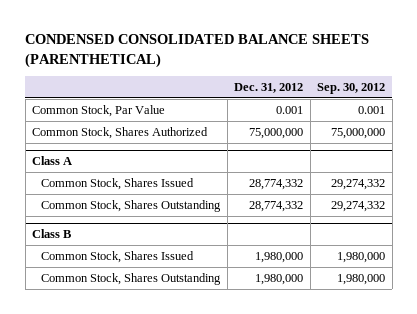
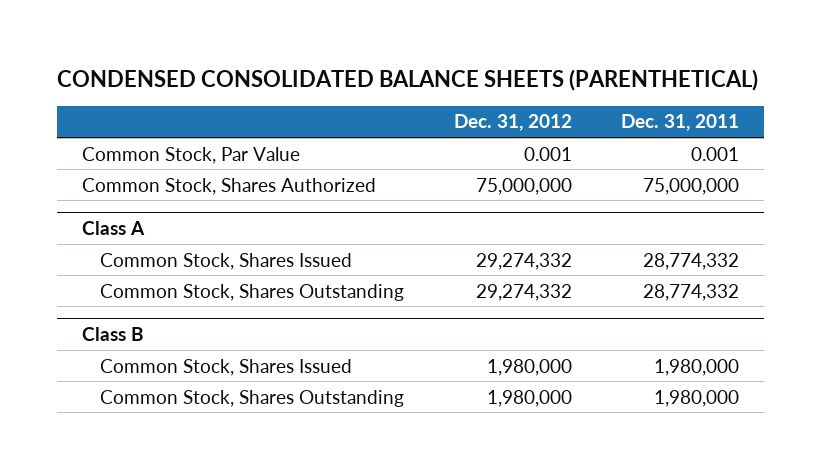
[317,83,386,95] Sep. 30, 2012 -> none
none -> [621,114,740,132] Dec. 31, 2011
[249,178,304,190] 28,774,332 -> [475,252,572,270] 29,274,332
[249,200,304,212] 28,774,332 -> [475,283,572,301] 29,274,332

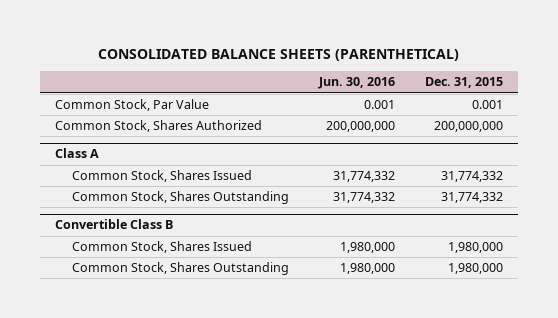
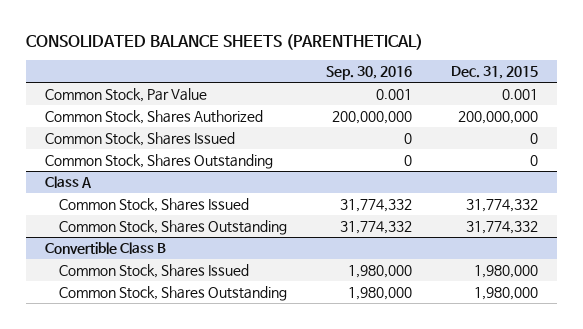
[317,77,395,90] Jun. 30, 2016 -> none
none -> [326,66,413,81] Sep. 30, 2016
none -> [45,131,236,146] Common Stock, Shares Issued
none -> [45,153,274,169] Common Stock, Shares Outstanding

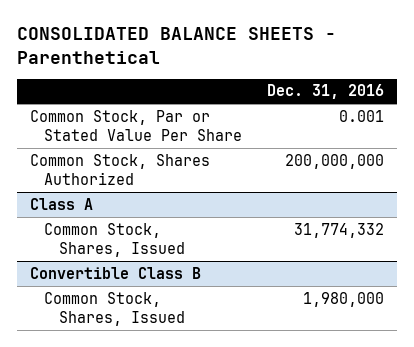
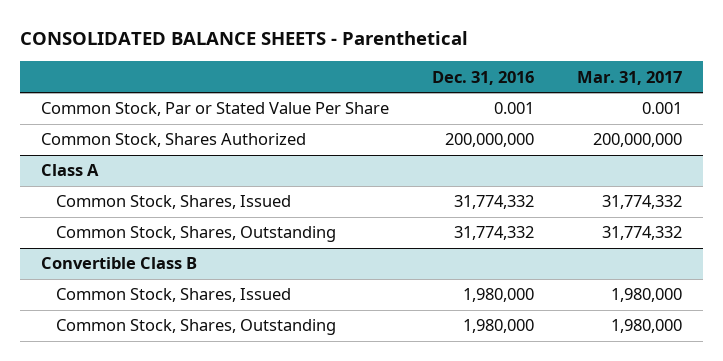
none -> [577,70,683,85] Mar. 31, 2017
none -> [56,226,337,243] Common Stock, Shares, Outstanding
none -> [56,319,337,336] Common Stock, Shares, Outstanding

